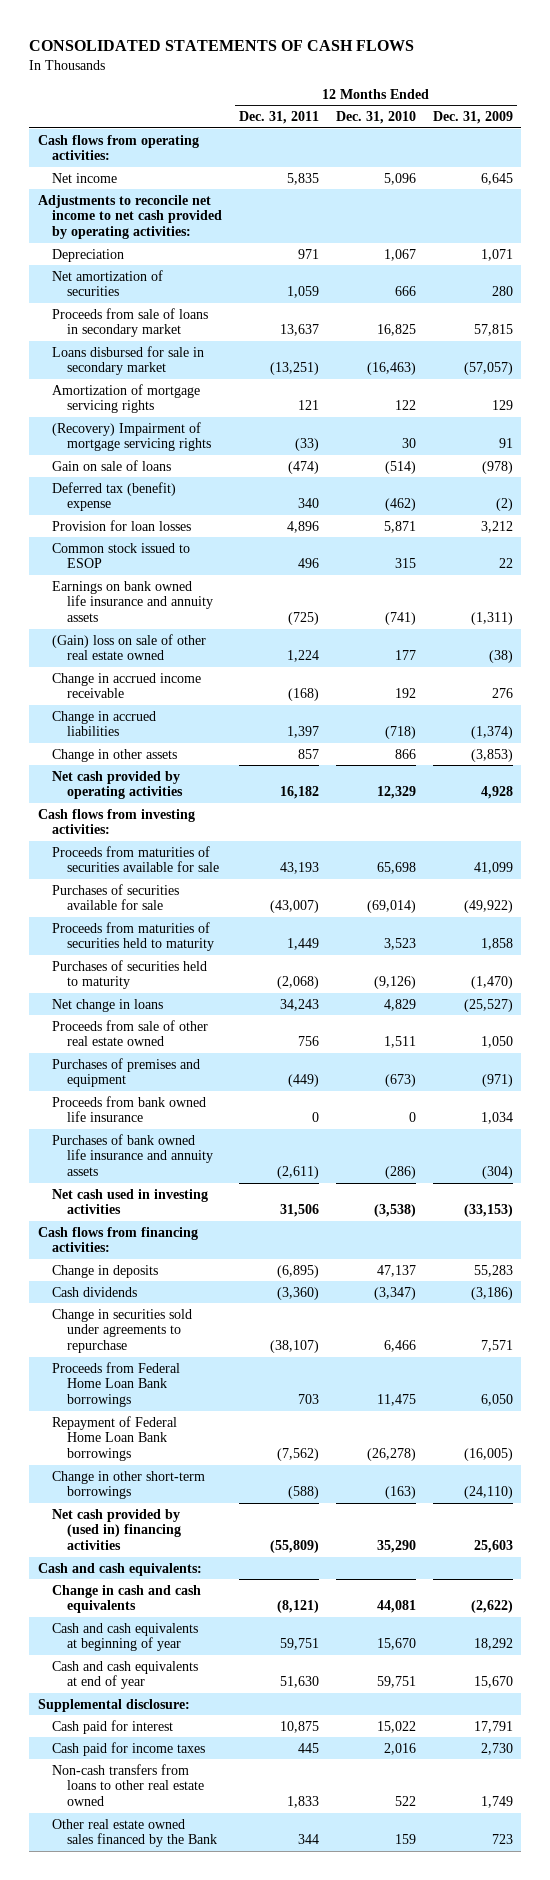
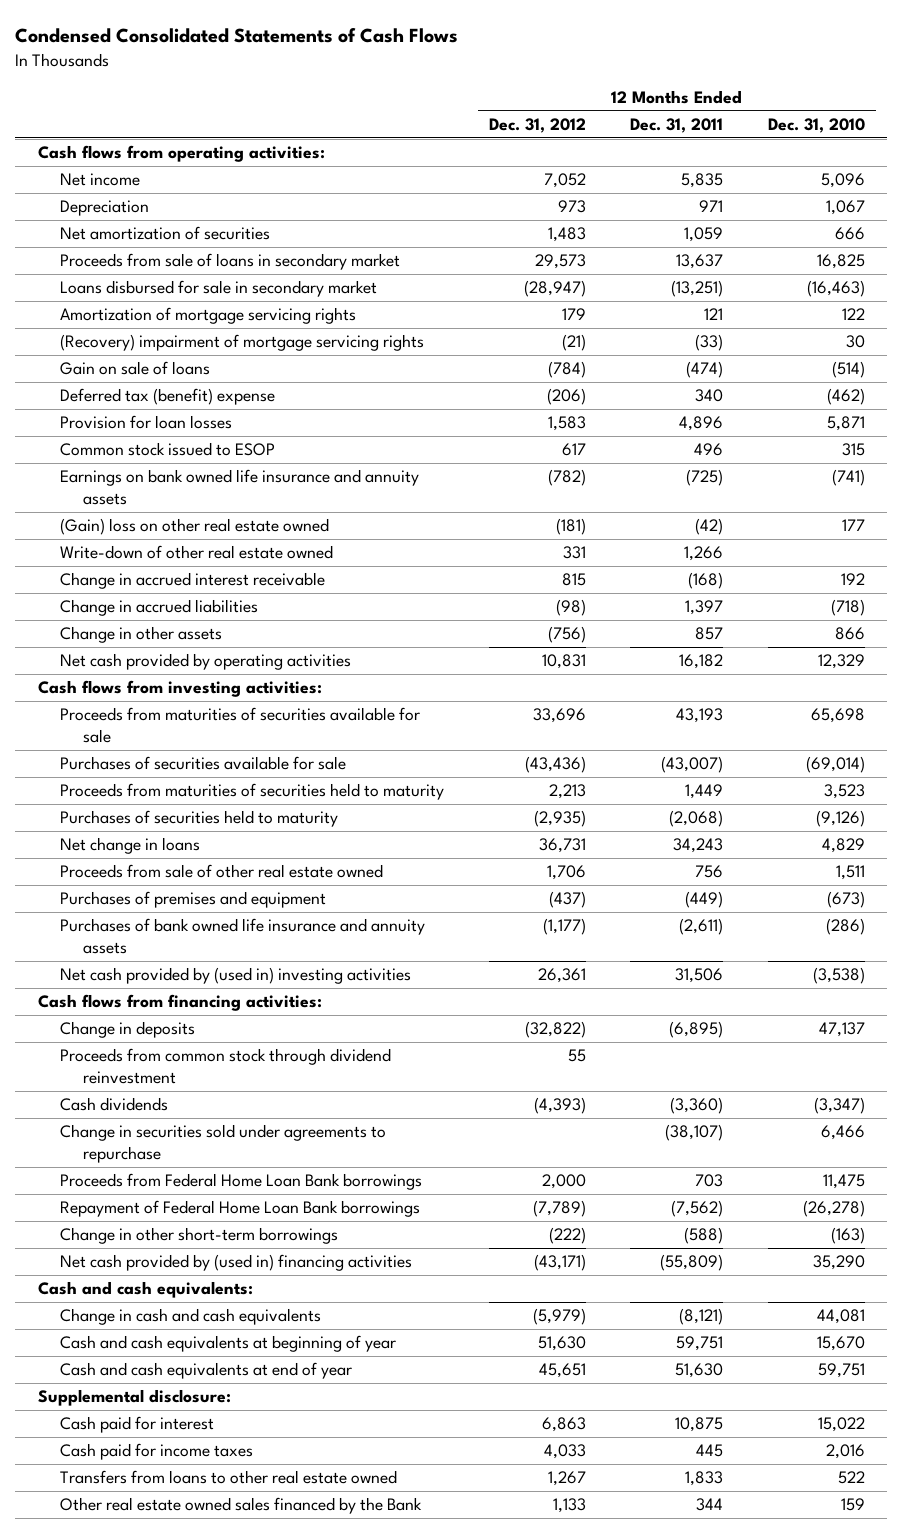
[29,39,415,51] CONSOLIDATED STATEMENTS OF CASH FLOWS -> [15,28,459,44] Condensed Consolidated Statements of Cash Flows
[432,111,513,125] Dec. 31, 2009 -> none
none -> [488,117,586,133] Dec. 31, 2012
[37,194,223,240] Adjustments to reconcile net income to net cash provided by operating activities: -> none
[52,421,211,452] (Recovery) Impairment of mortgage servicing rights -> [60,334,425,352] (Recovery) impairment of mortgage servicing rights
[52,633,207,661] (Gain) loss on sale of other real estate owned -> [60,518,330,536] (Gain) loss on other real estate owned
[287,650,320,663] 1,224 -> [695,518,724,536] (42)
none -> [60,545,334,560] Write-down of other real estate owned
[52,672,202,699] Change in accrued income receivable -> [60,572,326,590] Change in accrued interest receivable
[52,1095,207,1123] Proceeds from bank owned life insurance -> none
[52,1188,209,1215] Net cash used in investing activities -> [60,967,412,985] Net cash provided by (used in) investing activities
none -> [60,1048,392,1084] Proceeds from common stock through dividend reinvestment
[52,1763,204,1807] Non-cash transfers from loans to other real estate owned -> [60,1470,398,1485] Transfers from loans to other real estate owned

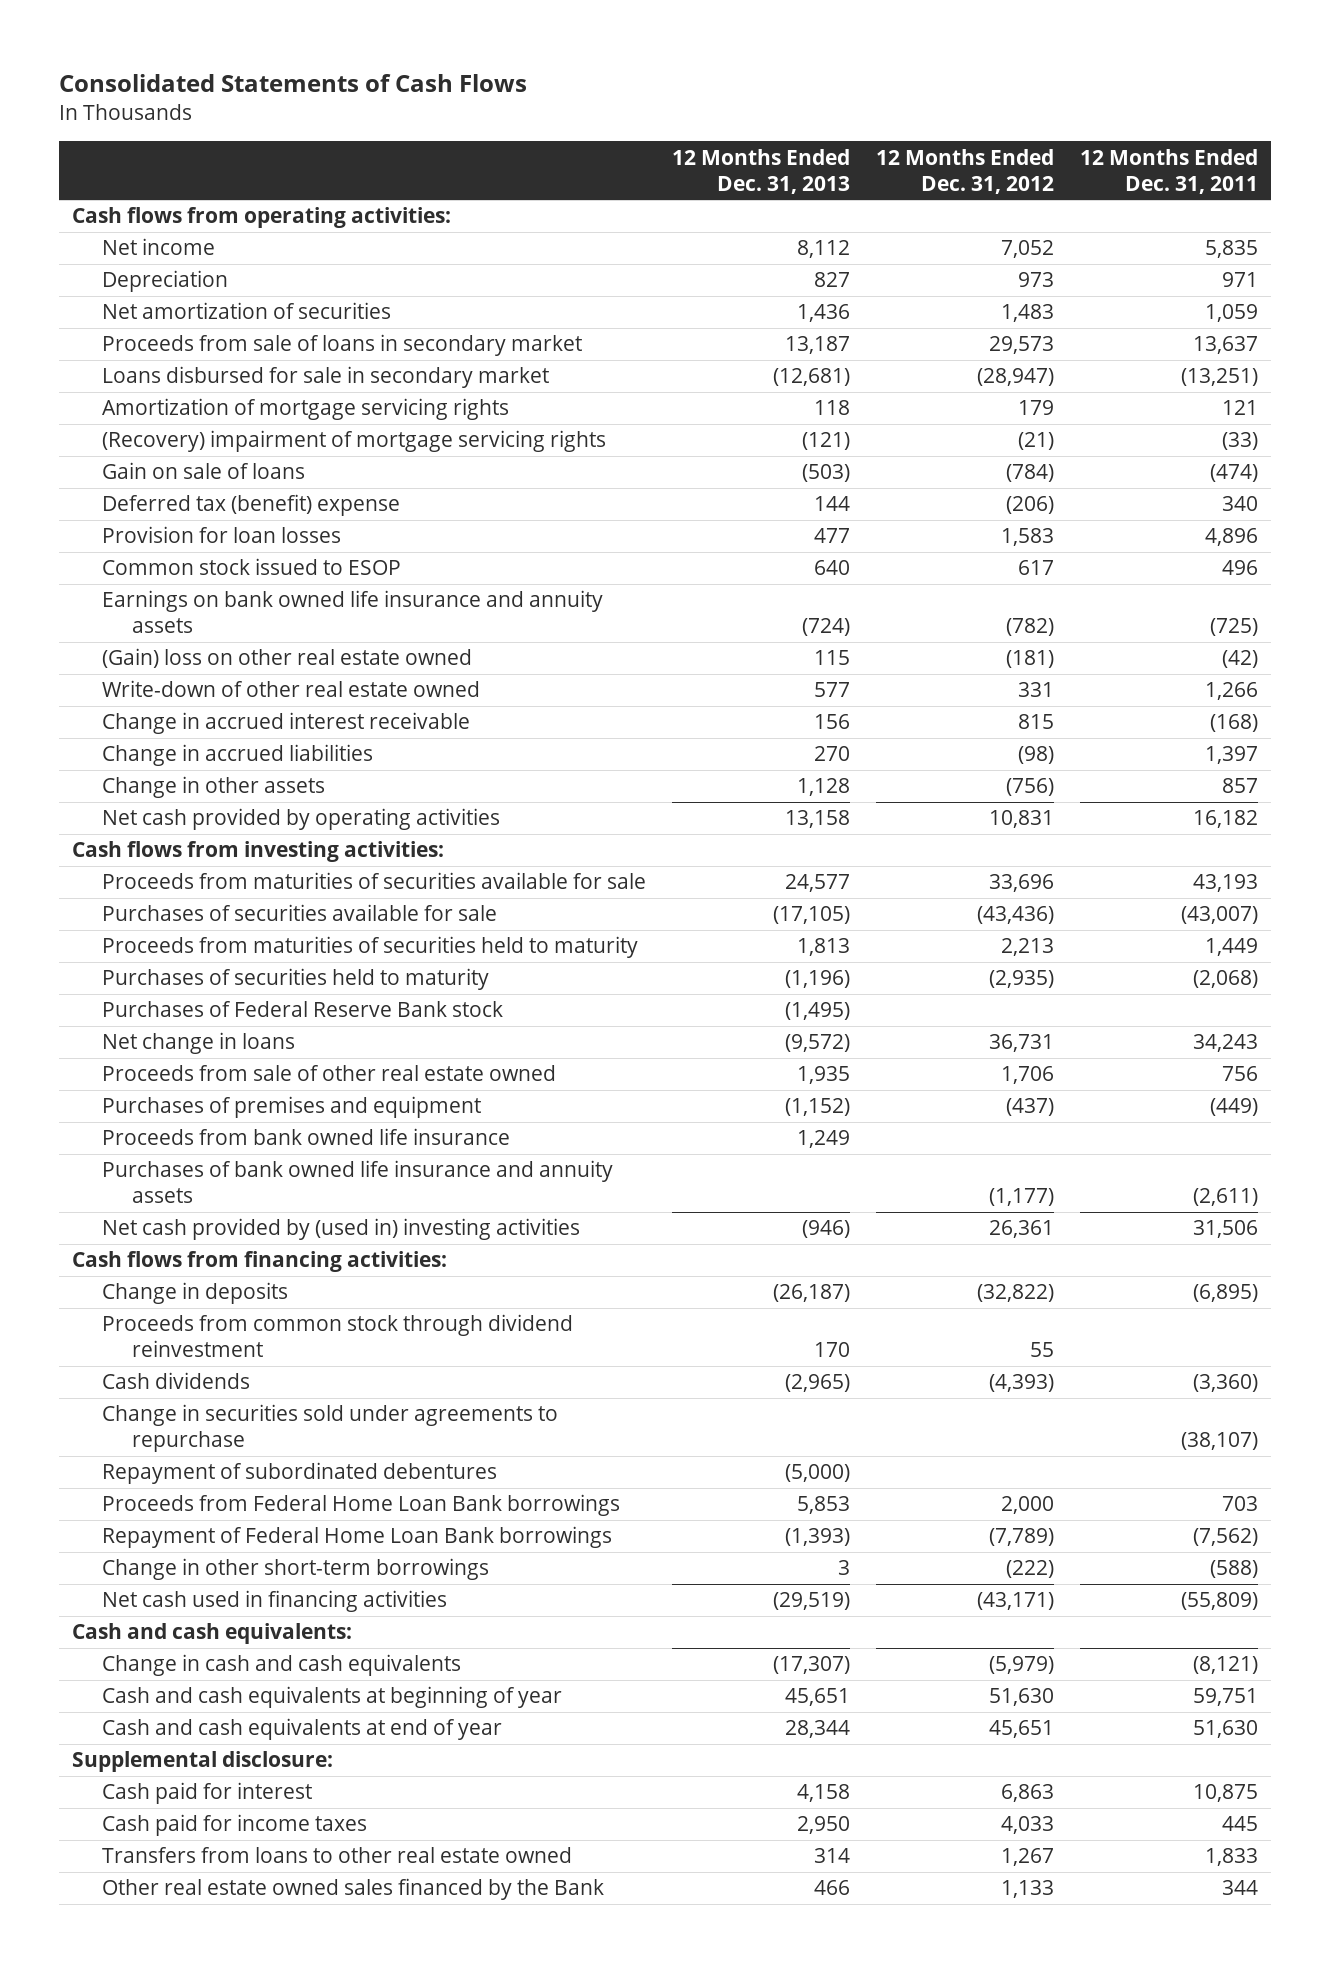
[15,28,459,44] Condensed Consolidated Statements of Cash Flows -> [59,74,528,93] Consolidated Statements of Cash Flows
[768,117,866,133] Dec. 31, 2010 -> none
none -> [672,148,851,194] 12 Months Ended Dec. 31, 2013
none -> [102,1001,504,1018] Purchases of Federal Reserve Bank stock
none -> [102,1128,511,1146] Proceeds from bank owned life insurance
none -> [102,1462,498,1485] Repayment of subordinated debentures
[60,1254,413,1272] Net cash provided by (used in) financing activities -> [102,1590,448,1613] Net cash used in financing activities

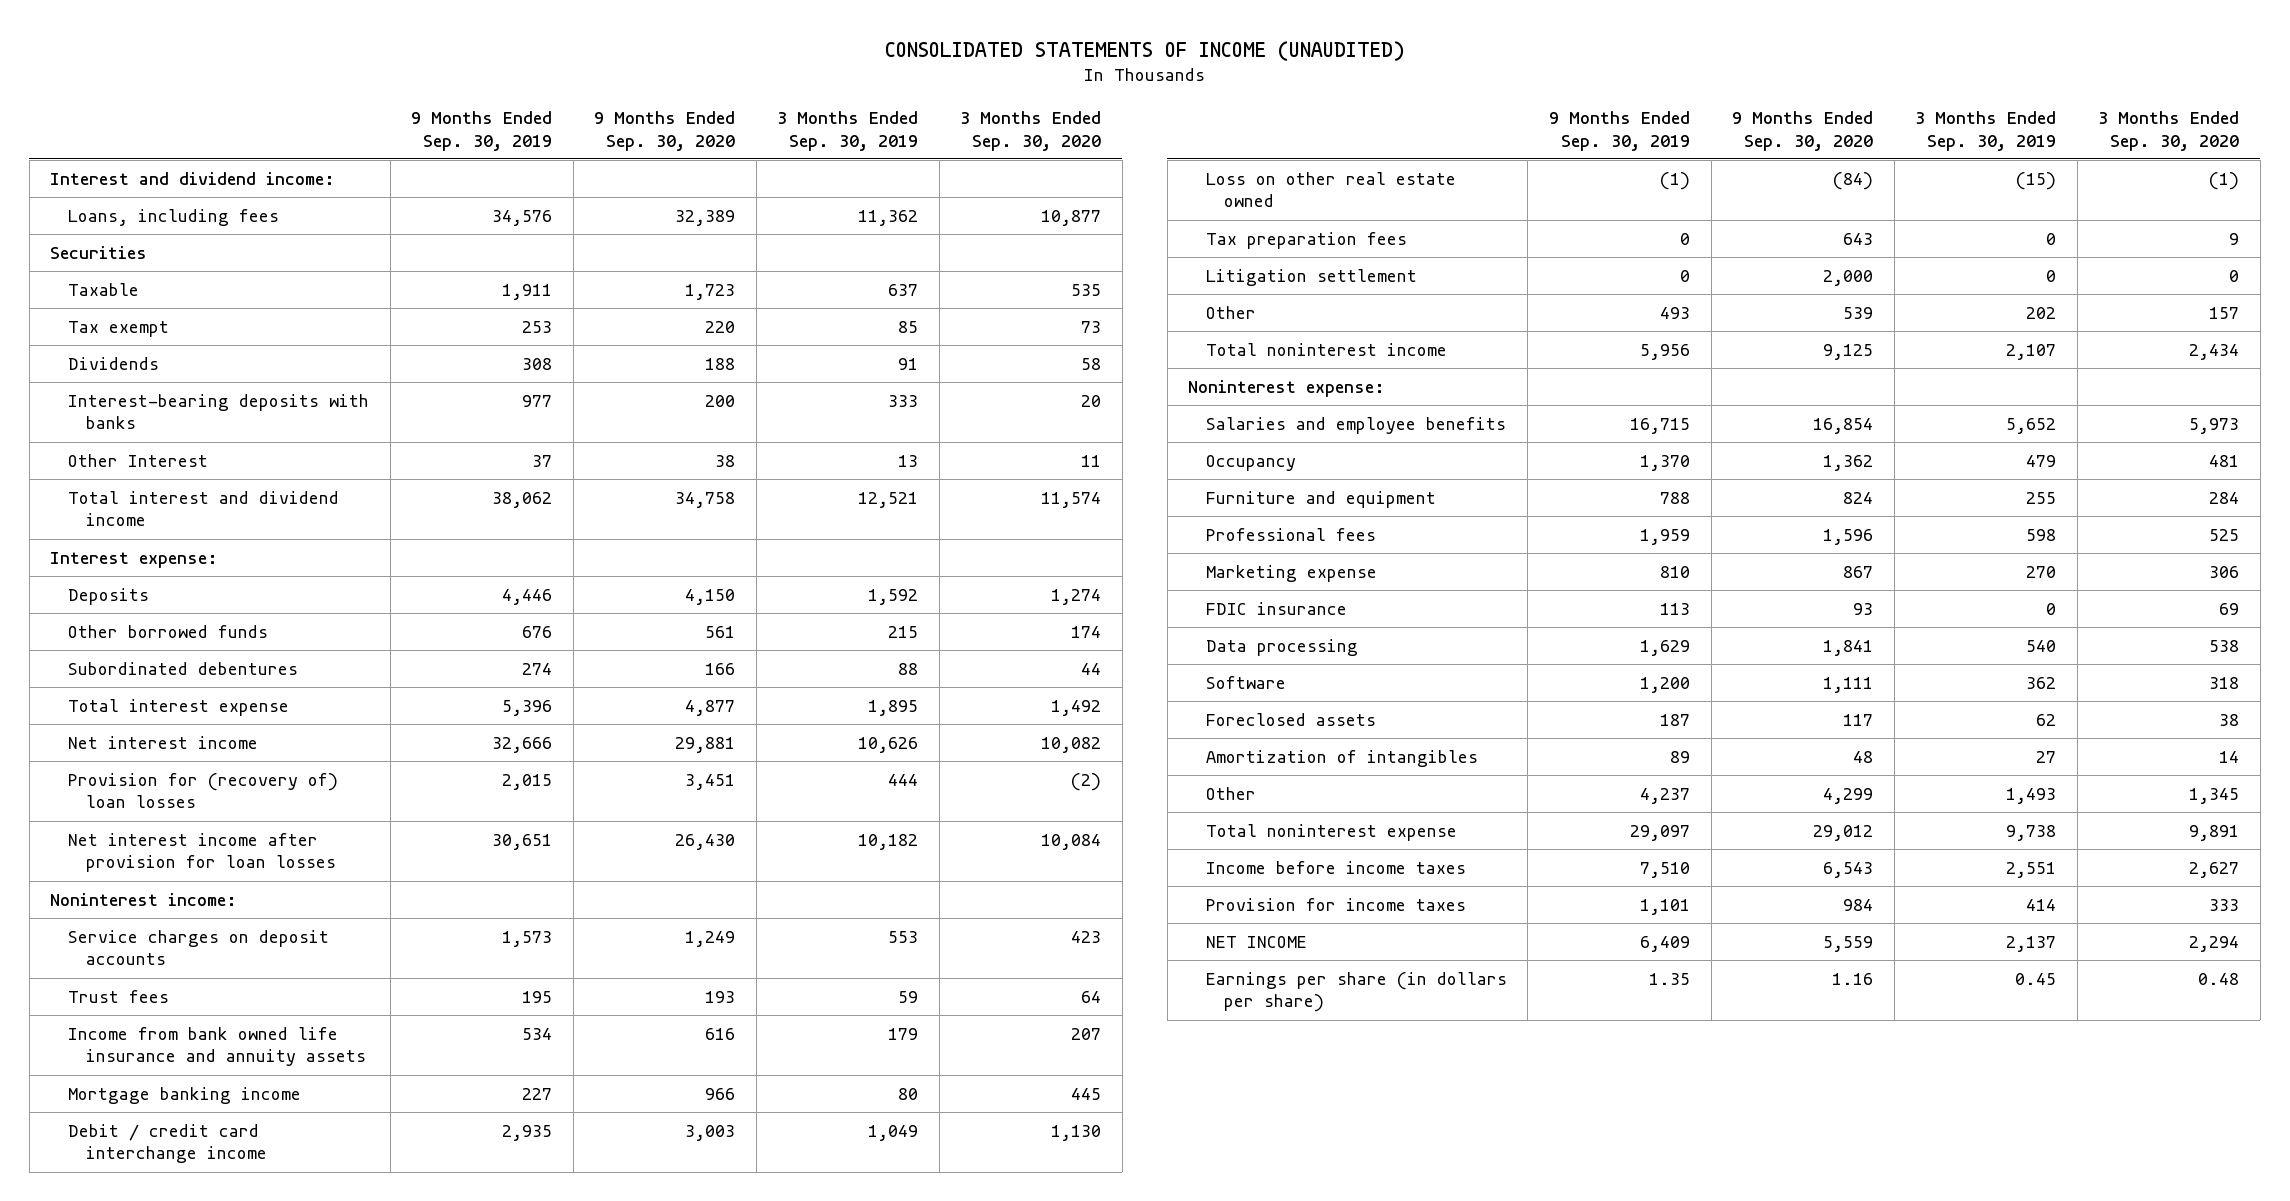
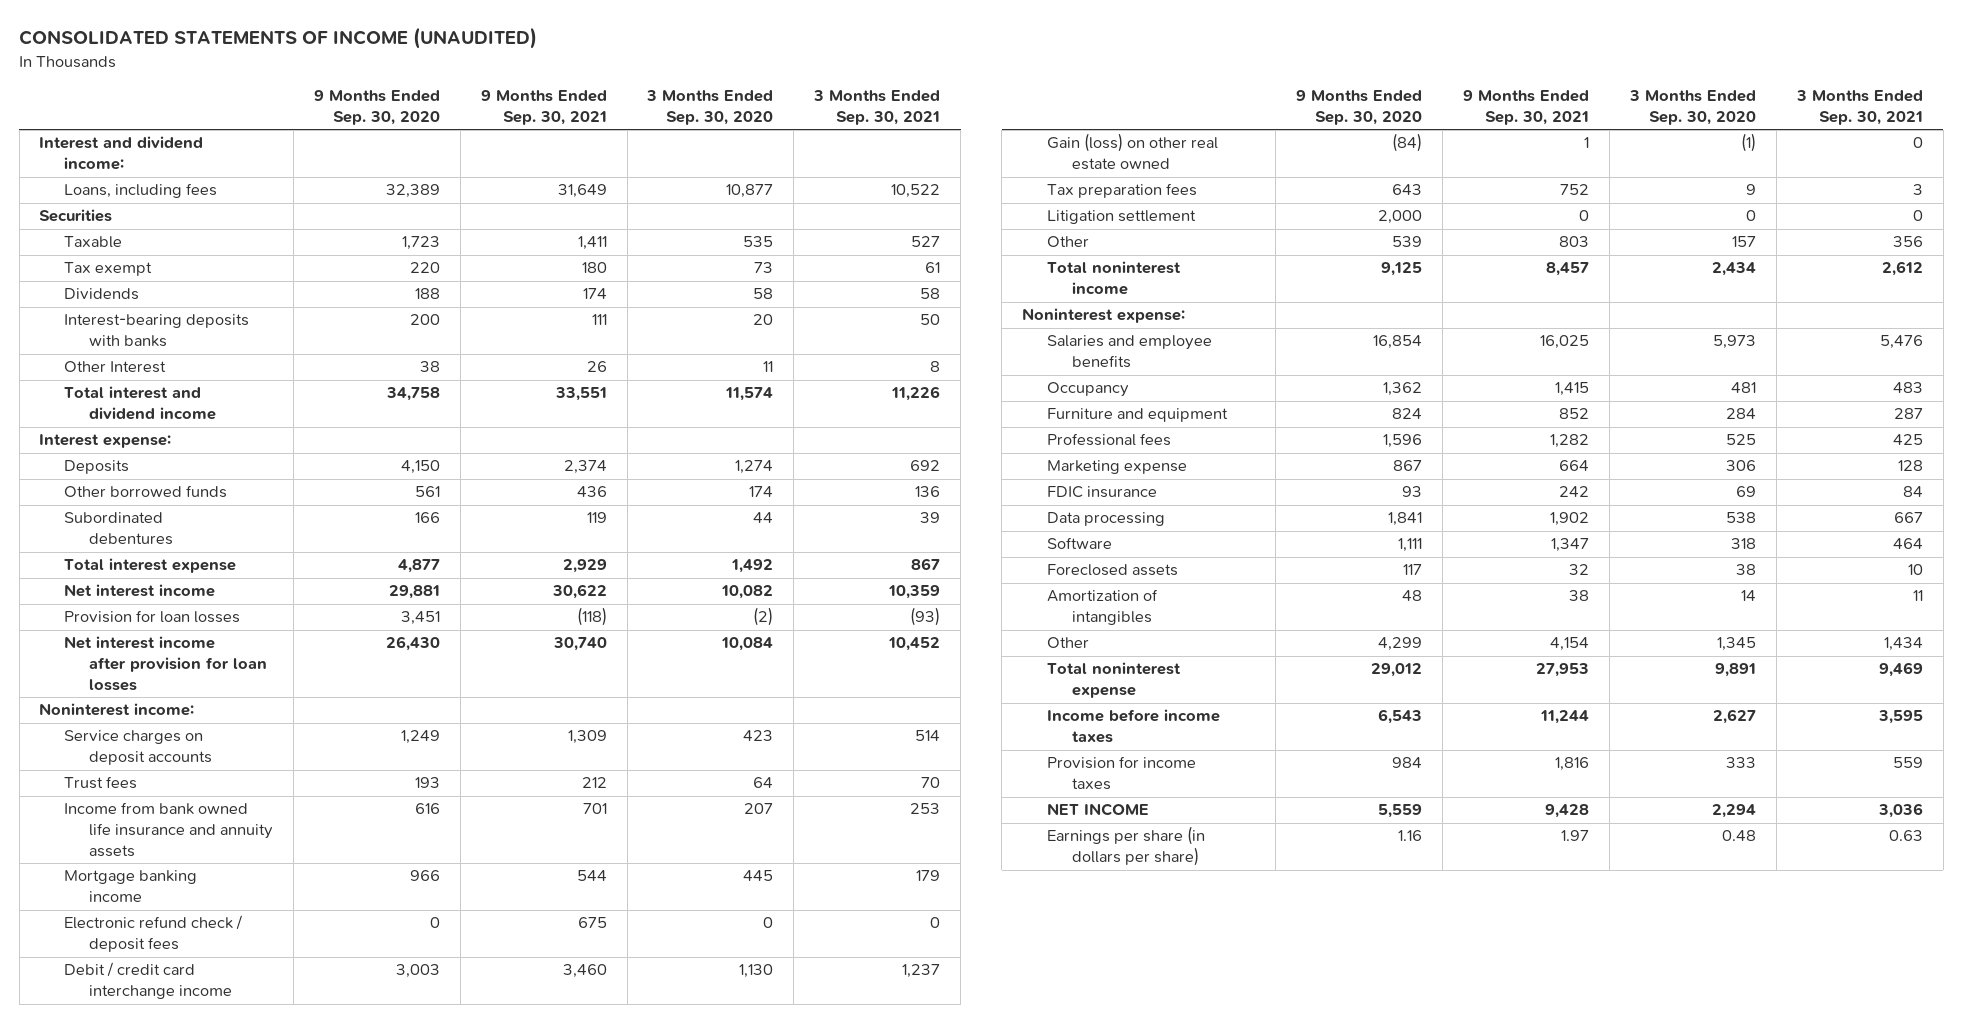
[411,110,553,151] 9 Months Ended Sep. 30, 2019 -> none
[777,110,919,151] 3 Months Ended Sep. 30, 2019 -> none
none -> [480,90,607,126] 9 Months Ended Sep. 30, 2021
none -> [813,90,941,126] 3 Months Ended Sep. 30, 2021
[67,772,338,809] Provision for (recovery of) loan losses -> [64,610,241,624] Provision for loan losses
none -> [64,915,244,953] Electronic refund check / deposit fees
[1205,171,1456,208] Loss on other real estate owned -> [1046,133,1218,171] Gain (loss) on other real estate owned

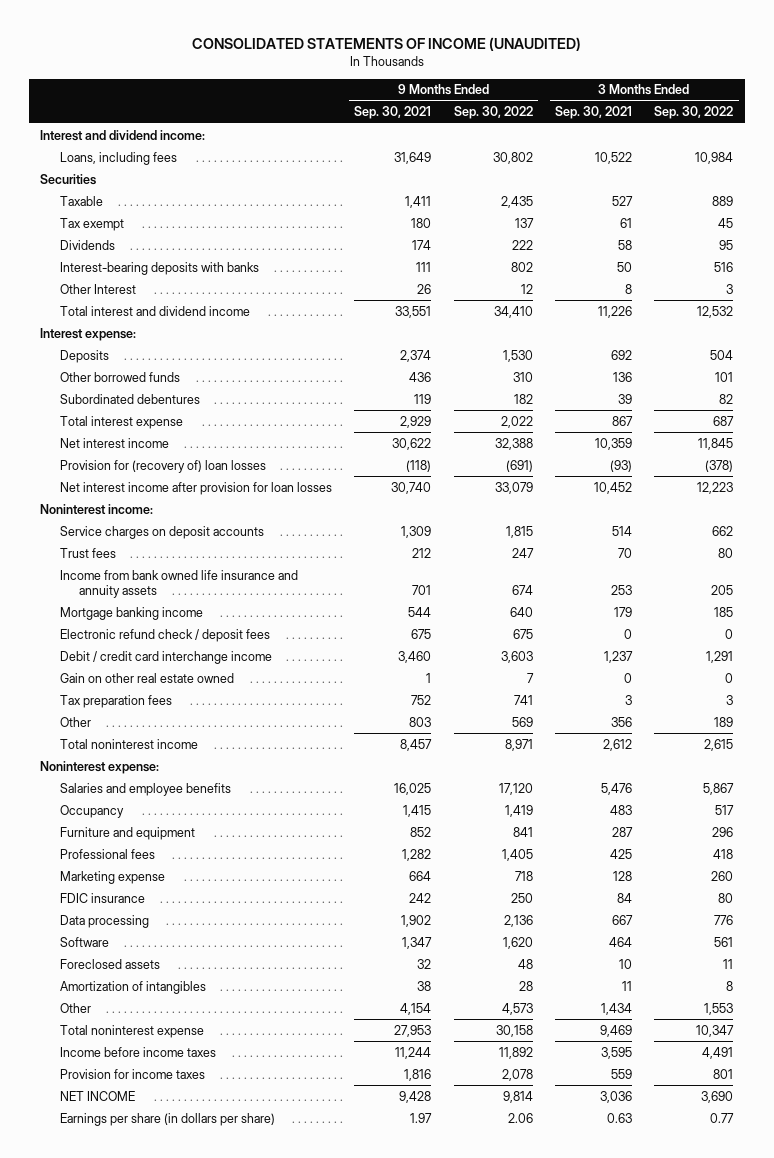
[313,90,440,126] 9 Months Ended Sep. 30, 2020 -> none
[646,90,774,126] 3 Months Ended Sep. 30, 2020 -> none
none -> [453,106,533,120] Sep. 30, 2022
none -> [654,106,734,120] Sep. 30, 2022
[64,610,241,624] Provision for loan losses -> [59,459,266,473] Provision for (recovery of) loan losses
[1046,133,1218,171] Gain (loss) on other real estate owned -> [59,672,234,683] Gain on other real estate owned
[1046,210,1196,225] Litigation settlement -> none

